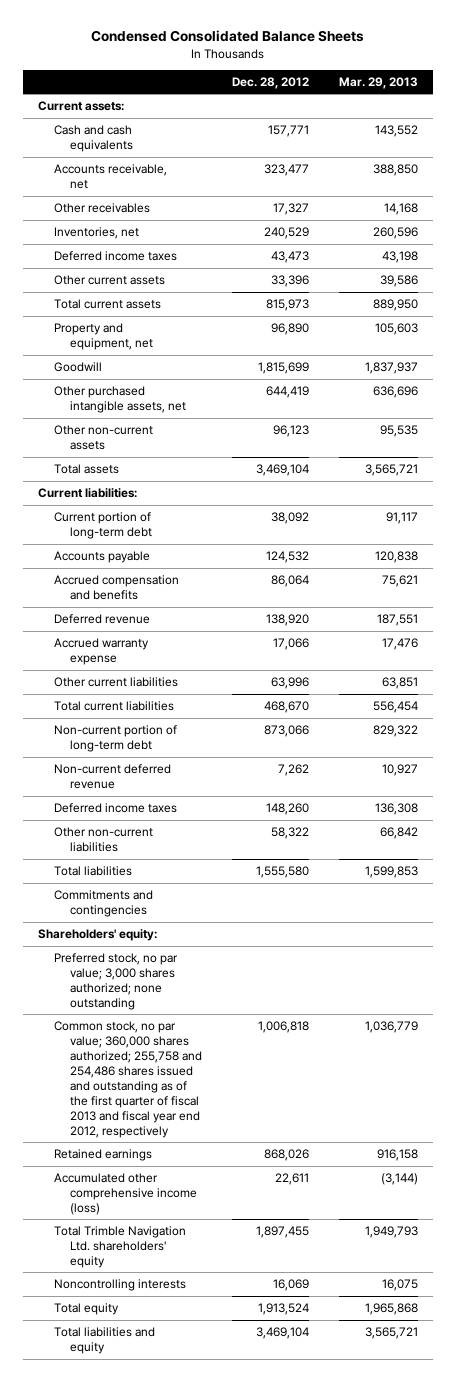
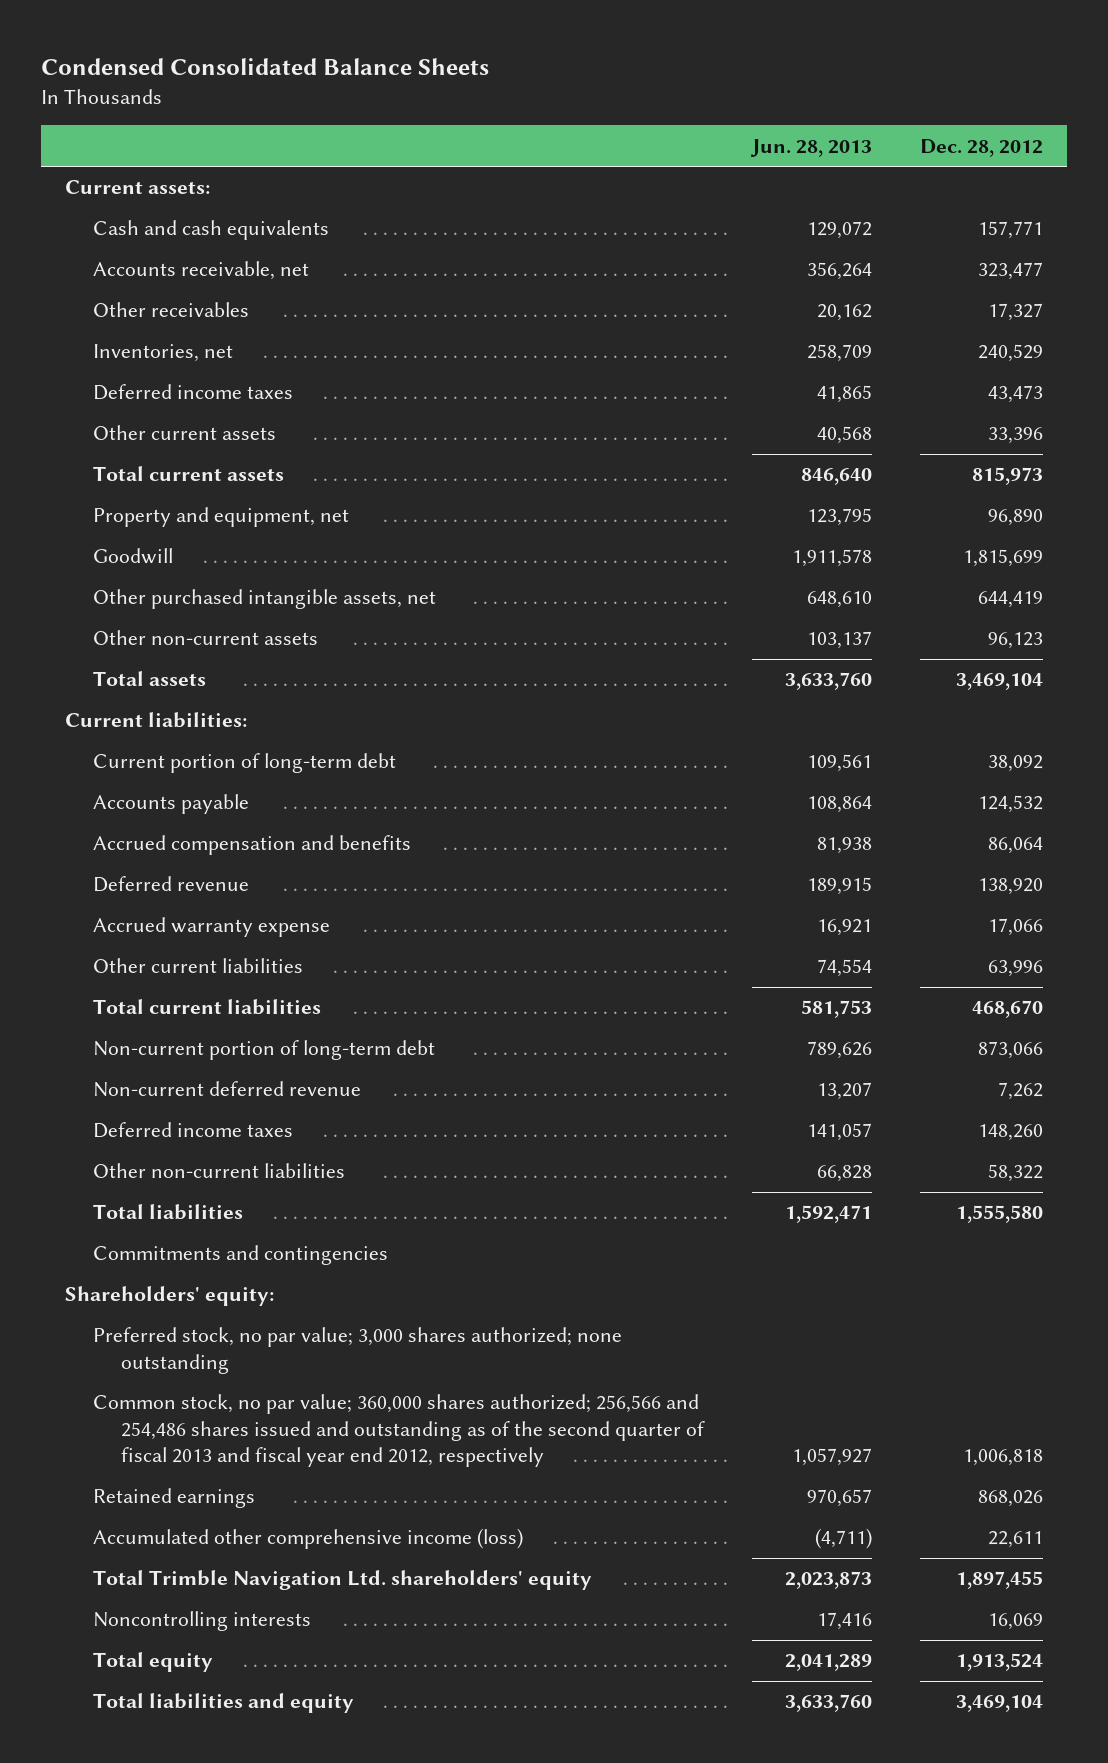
[339,76,419,89] Mar. 29, 2013 -> none
none -> [750,138,873,157] Jun. 28, 2013
[53,1021,202,1138] Common stock, no par value; 360,000 shares authorized; 255,758 and 254,486 shares issued and outstanding as of the first quarter of fiscal 2013 and fiscal year end 2012, respectively -> [93,1394,706,1468] Common stock, no par value; 360,000 shares authorized; 256,566 and 254,486 shares issued and outstanding as of the second quarter of fiscal 2013 and fiscal year end 2012, respectively

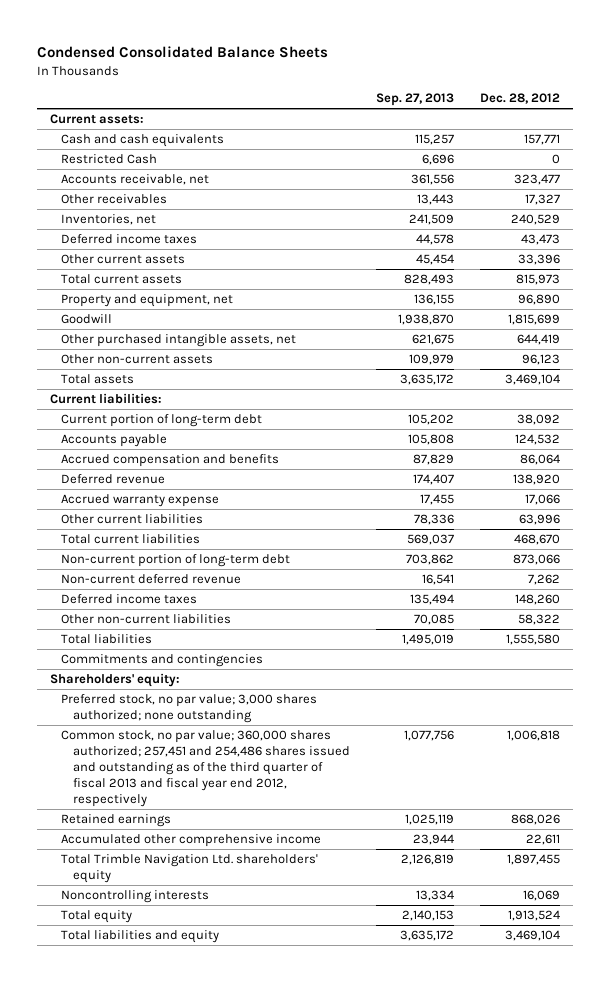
[750,138,873,157] Jun. 28, 2013 -> none
none -> [376,93,455,107] Sep. 27, 2013
none -> [61,154,158,165] Restricted Cash
[93,1394,706,1468] Common stock, no par value; 360,000 shares authorized; 256,566 and 254,486 shares issued and outstanding as of the second quarter of fiscal 2013 and fiscal year end 2012, respectively -> [61,730,351,807] Common stock, no par value; 360,000 shares authorized; 257,451 and 254,486 shares issued and outstanding as of the third quarter of fiscal 2013 and fiscal year end 2012, respectively
[93,1528,524,1550] Accumulated other comprehensive income (loss) -> [61,834,322,848] Accumulated other comprehensive income

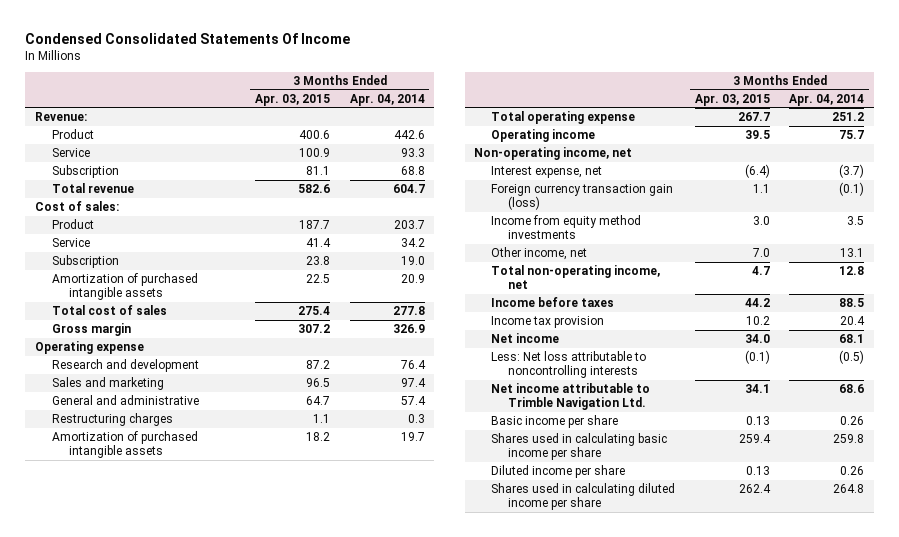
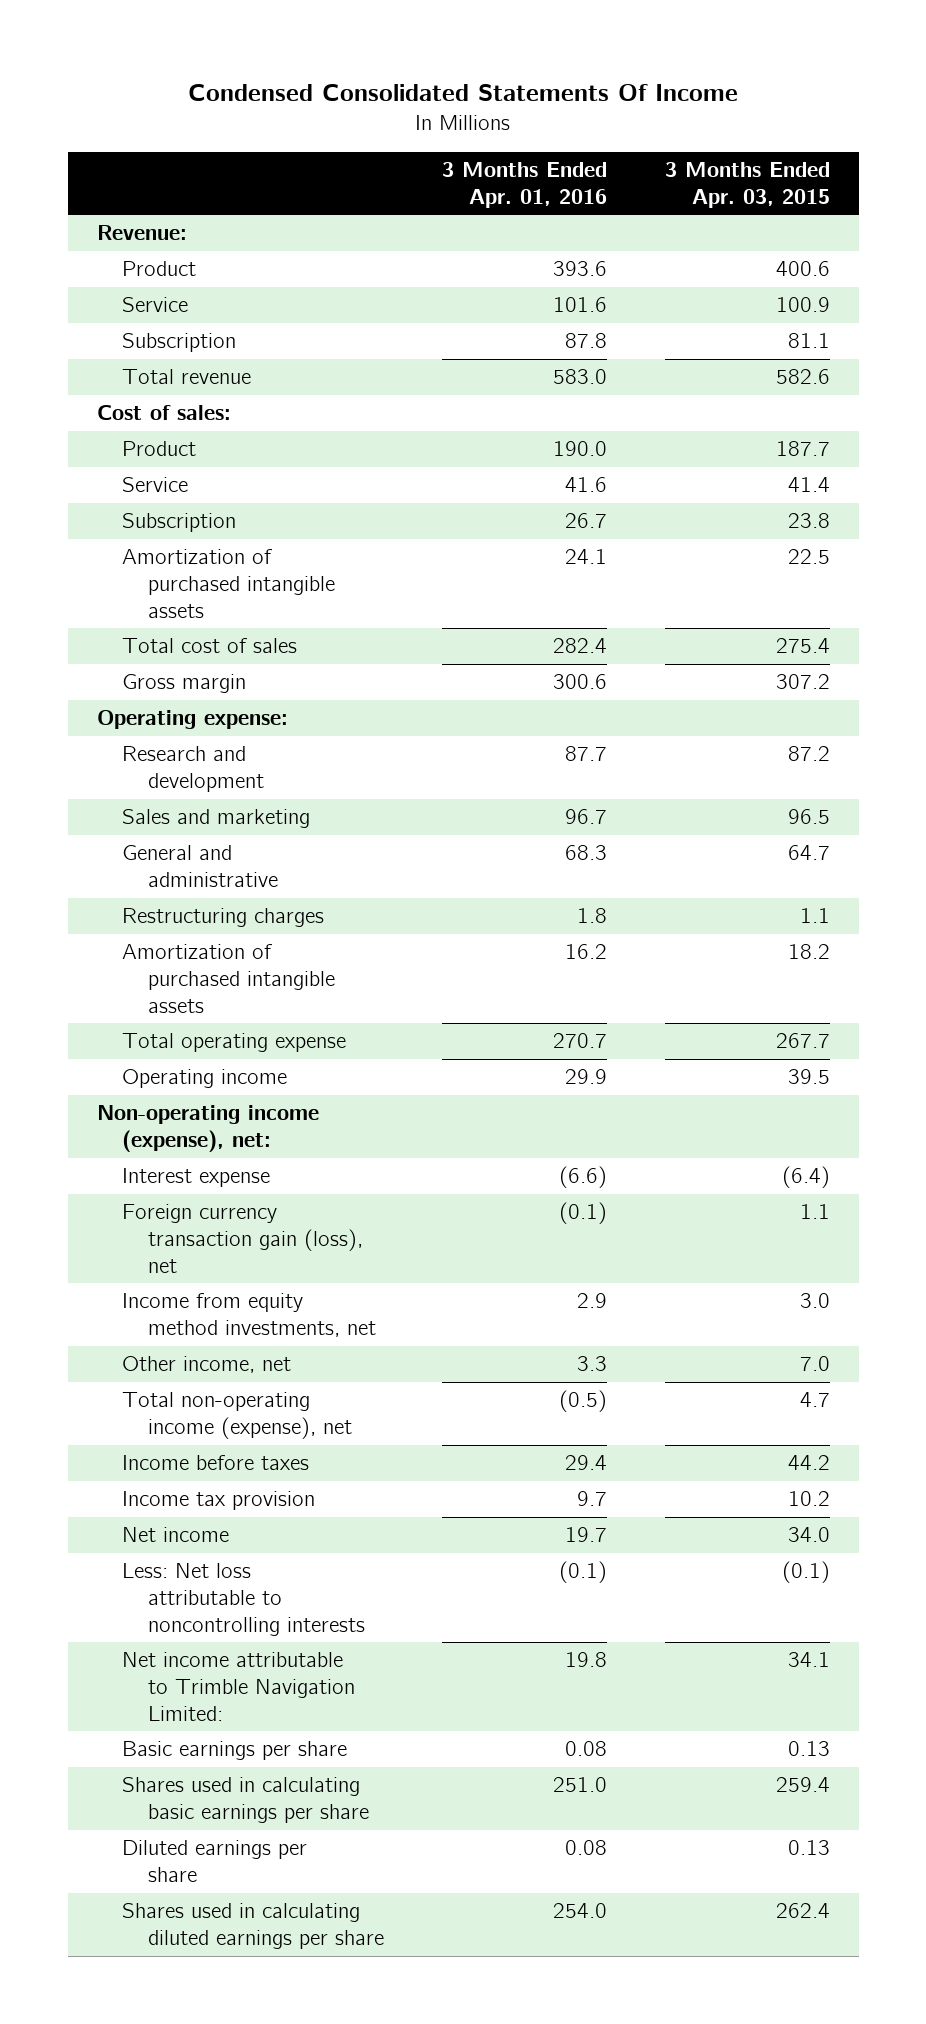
[349,93,425,106] Apr. 04, 2014 -> none
none -> [441,162,607,208] 3 Months Ended Apr. 01, 2016
[34,341,144,355] Operating expense -> [96,710,288,730] Operating expense:
[474,147,633,161] Non-operating income, net -> [96,1105,319,1153] Non-operating income (expense), net:
[491,166,603,179] Interest expense, net -> [122,1168,271,1188] Interest expense
[491,184,674,211] Foreign currency transaction gain (loss) -> [122,1204,363,1273] Foreign currency transaction gain (loss), net
[491,215,642,240] Income from equity method investments -> [122,1293,376,1338] Income from equity method investments, net
[491,265,661,290] Total non-operating income, net -> [122,1392,352,1440] Total non-operating income (expense), net
[491,383,651,411] Net income attributable to Trimble Navigation Ltd. -> [122,1652,355,1721] Net income attributable to Trimble Navigation Limited:
[491,415,619,429] Basic income per share -> [122,1741,348,1761] Basic earnings per share
[491,433,668,461] Shares used in calculating basic income per share -> [122,1777,369,1824] Shares used in calculating basic earnings per share
[491,465,626,479] Diluted income per share -> [122,1840,308,1883] Diluted earnings per share
[491,483,676,511] Shares used in calculating diluted income per share -> [122,1903,384,1950] Shares used in calculating diluted earnings per share

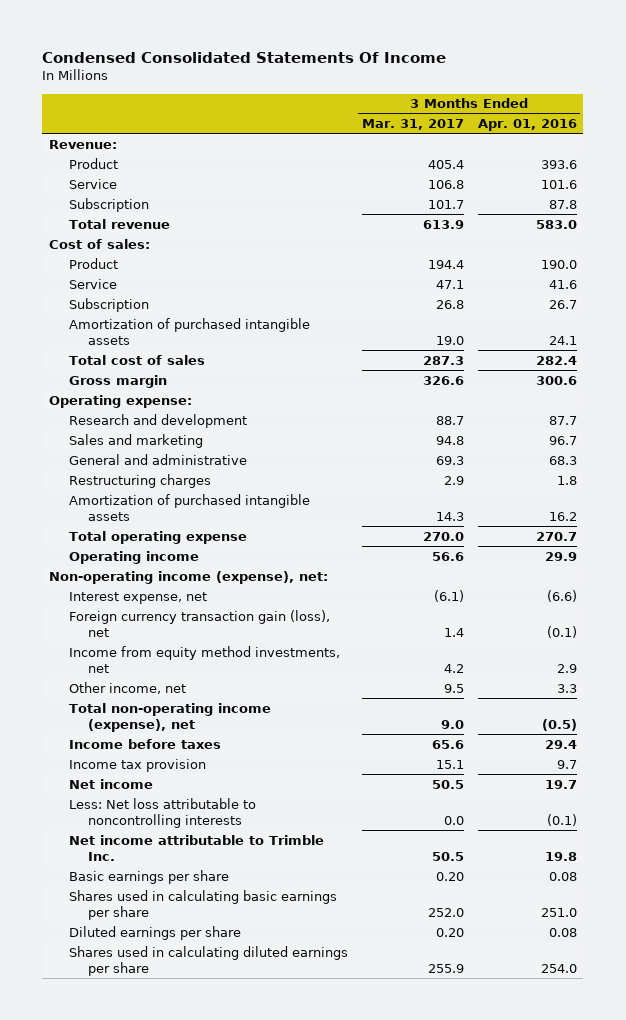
[664,162,830,208] 3 Months Ended Apr. 03, 2015 -> none
none -> [361,119,464,131] Mar. 31, 2017
[122,1168,271,1188] Interest expense -> [68,591,207,604] Interest expense, net
[122,1652,355,1721] Net income attributable to Trimble Navigation Limited: -> [68,834,324,862] Net income attributable to Trimble Inc.

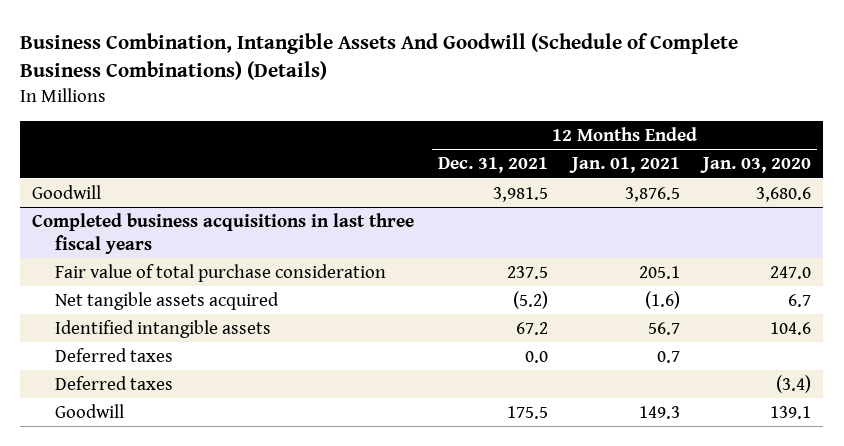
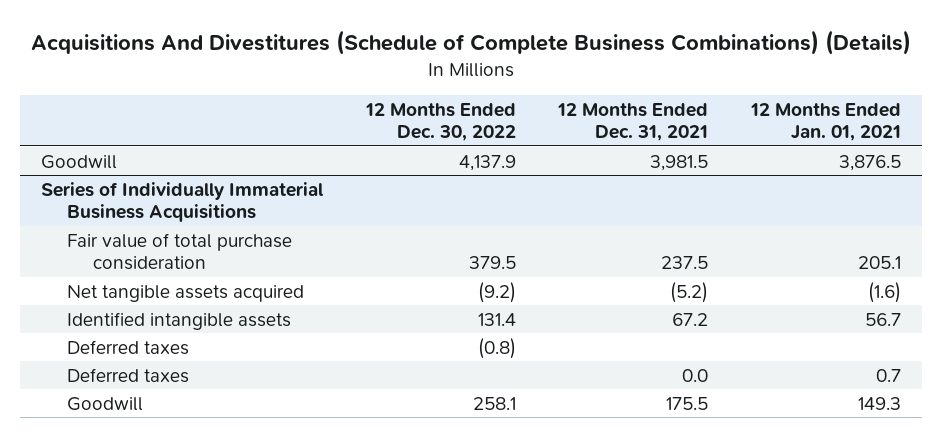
[20,32,739,81] Business Combination, Intangible Assets And Goodwill (Schedule of Complete Business Combinations) (Details) -> [30,29,911,55] Acquisitions And Divestitures (Schedule of Complete Business Combinations) (Details)
[700,157,812,174] Jan. 03, 2020 -> none
none -> [364,102,516,141] 12 Months Ended Dec. 30, 2022
[32,212,415,254] Completed business acquisitions in last three fiscal years -> none
none -> [41,181,325,223] Series of Individually Immaterial Business Acquisitions
[54,347,173,362] Deferred taxes -> none
none -> [66,367,189,383] Deferred taxes

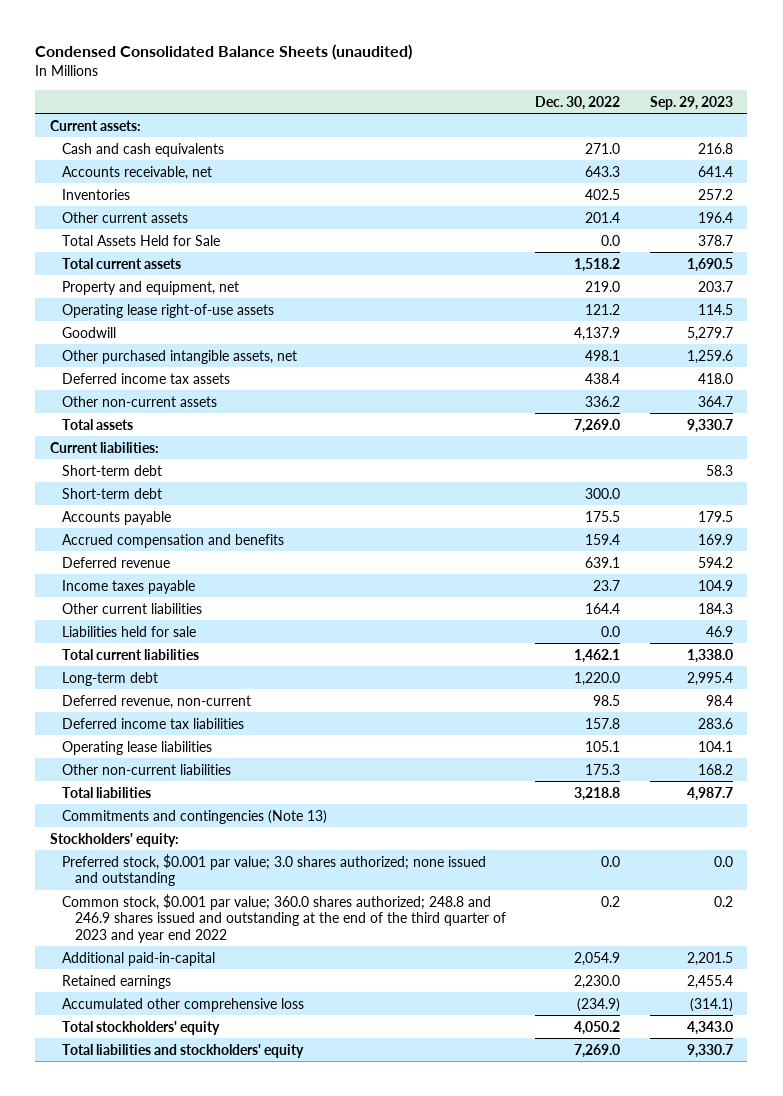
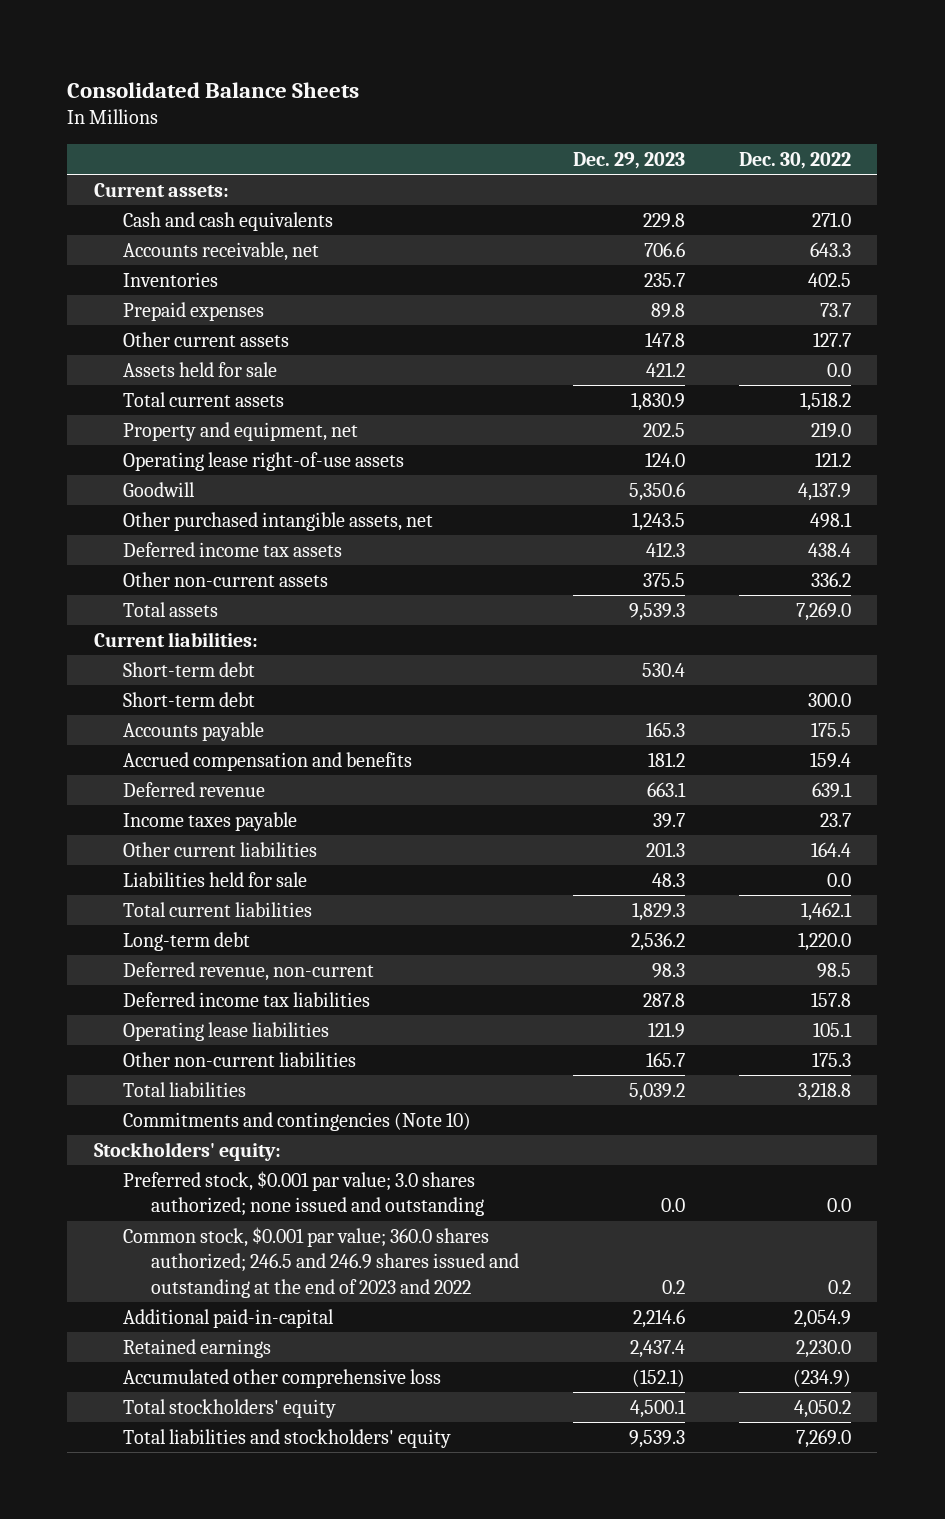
[35,43,413,60] Condensed Consolidated Balance Sheets (unaudited) -> [67,81,360,98] Consolidated Balance Sheets
[649,95,733,110] Sep. 29, 2023 -> none
none -> [573,151,686,169] Dec. 29, 2023
none -> [122,301,264,321] Prepaid expenses
[585,211,621,223] 201.4 -> [812,331,851,347] 127.7
[62,234,221,246] Total Assets Held for Sale -> [122,361,277,377] Assets held for sale
[62,809,328,824] Commitments and contingencies (Note 13) -> [122,1111,471,1131] Commitments and contingencies (Note 10)
[62,893,506,943] Common stock, $0.001 par value; 360.0 shares authorized; 248.8 and 246.9 shares issued and outstanding at the end of the third quarter of 2023 and year end 2022 -> [122,1226,520,1298] Common stock, $0.001 par value; 360.0 shares authorized; 246.5 and 246.9 shares issued and outstanding at the end of 2023 and 2022

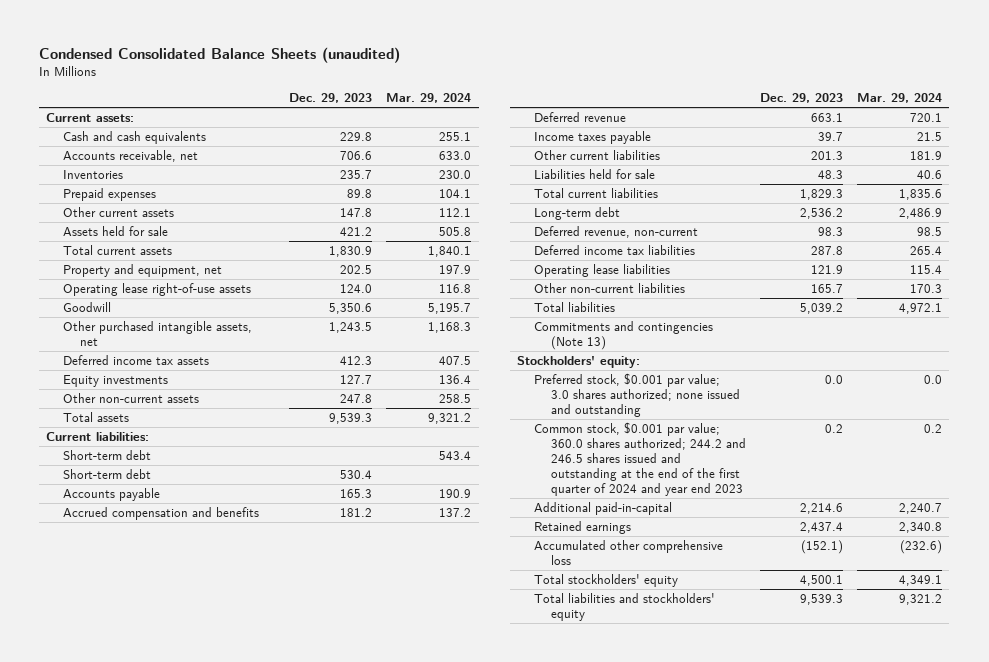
[67,81,360,98] Consolidated Balance Sheets -> [39,46,401,63] Condensed Consolidated Balance Sheets (unaudited)
[738,151,851,169] Dec. 30, 2022 -> none
none -> [386,93,472,104] Mar. 29, 2024
none -> [63,374,169,387] Equity investments
[643,572,686,587] 375.5 -> [340,393,373,403] 247.8
[122,661,255,677] Short-term debt -> [63,468,152,479] Short-term debt
[122,1111,471,1131] Commitments and contingencies (Note 10) -> [533,320,713,350] Commitments and contingencies (Note 13)
[122,1226,520,1298] Common stock, $0.001 par value; 360.0 shares authorized; 246.5 and 246.9 shares issued and outstanding at the end of 2023 and 2022 -> [533,421,746,496] Common stock, $0.001 par value; 360.0 shares authorized; 244.2 and 246.5 shares issued and outstanding at the end of the first quarter of 2024 and year end 2023

